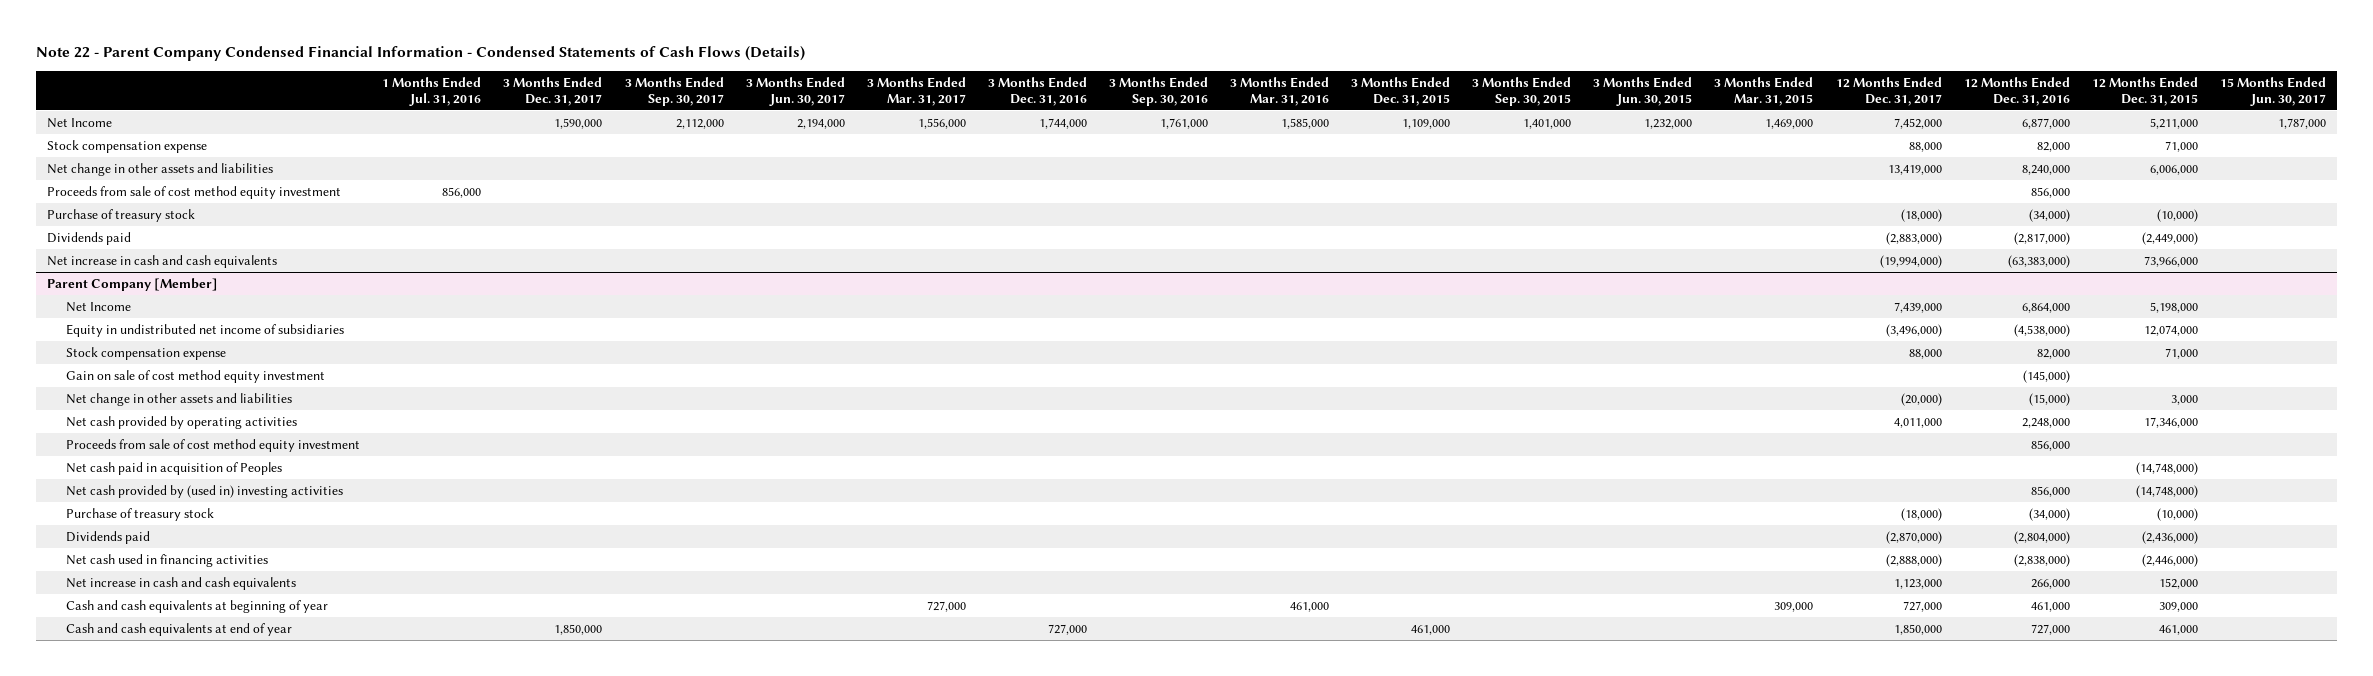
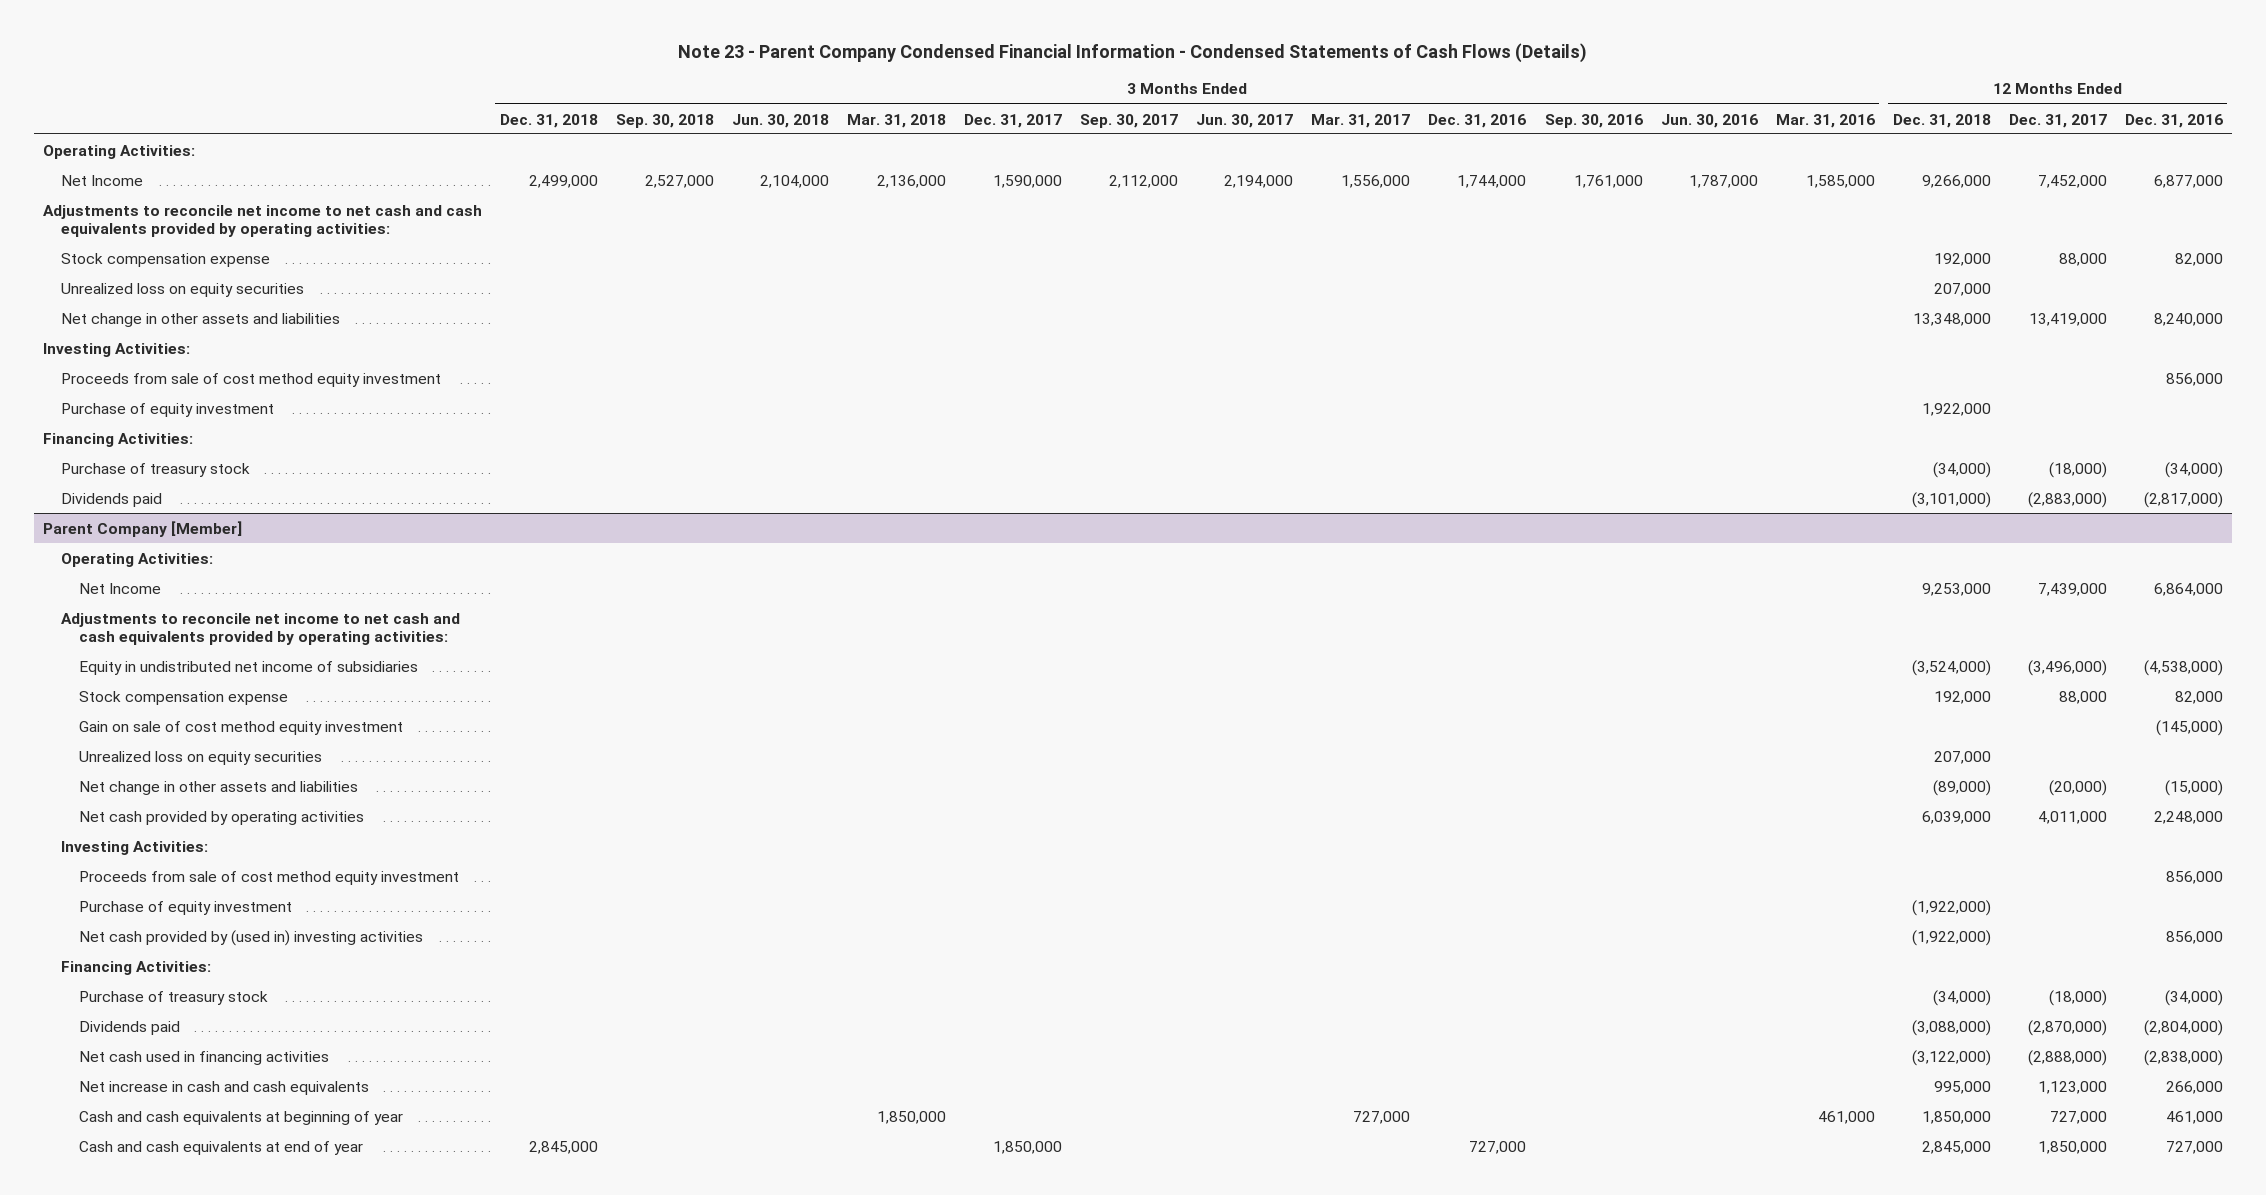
[36,46,806,62] Note 22 - Parent Company Condensed Financial Information - Condensed Statements of Cash Flows (Details) -> [677,43,1587,64] Note 23 - Parent Company Condensed Financial Information - Condensed Statements of Cash Flows (Details)
[382,76,482,106] 1 Months Ended Jul. 31, 2016 -> none
[1351,76,1451,106] 3 Months Ended Dec. 31, 2015 -> none
[1472,76,1572,106] 3 Months Ended Sep. 30, 2015 -> none
[1593,76,1693,106] 3 Months Ended Jun. 30, 2015 -> none
[1714,76,1814,106] 3 Months Ended Mar. 31, 2015 -> none
[2091,76,2198,106] 12 Months Ended Dec. 31, 2015 -> none
[2219,76,2326,106] 15 Months Ended Jun. 30, 2017 -> none
none -> [499,113,598,128] Dec. 31, 2018
none -> [615,113,714,128] Sep. 30, 2018
none -> [731,113,829,128] Jun. 30, 2018
none -> [847,113,947,128] Mar. 31, 2018
none -> [1660,113,1758,128] Jun. 30, 2016
none -> [1892,113,1991,128] Dec. 31, 2018
none -> [42,144,195,159] Operating Activities:
none -> [42,204,482,237] Adjustments to reconcile net income to net cash and cash equivalents provided by operating activities:
none -> [61,282,305,297] Unrealized loss on equity securities
none -> [42,342,190,357] Investing Activities:
none -> [61,402,275,417] Purchase of equity investment
none -> [42,432,193,447] Financing Activities:
[47,254,278,268] Net increase in cash and cash equivalents -> none
none -> [61,552,214,567] Operating Activities:
none -> [61,612,461,645] Adjustments to reconcile net income to net cash and cash equivalents provided by operating activities:
none -> [79,750,323,765] Unrealized loss on equity securities
none -> [61,840,209,855] Investing Activities:
[66,461,283,475] Net cash paid in acquisition of Peoples -> none
none -> [79,900,293,915] Purchase of equity investment
none -> [61,960,212,975] Financing Activities:

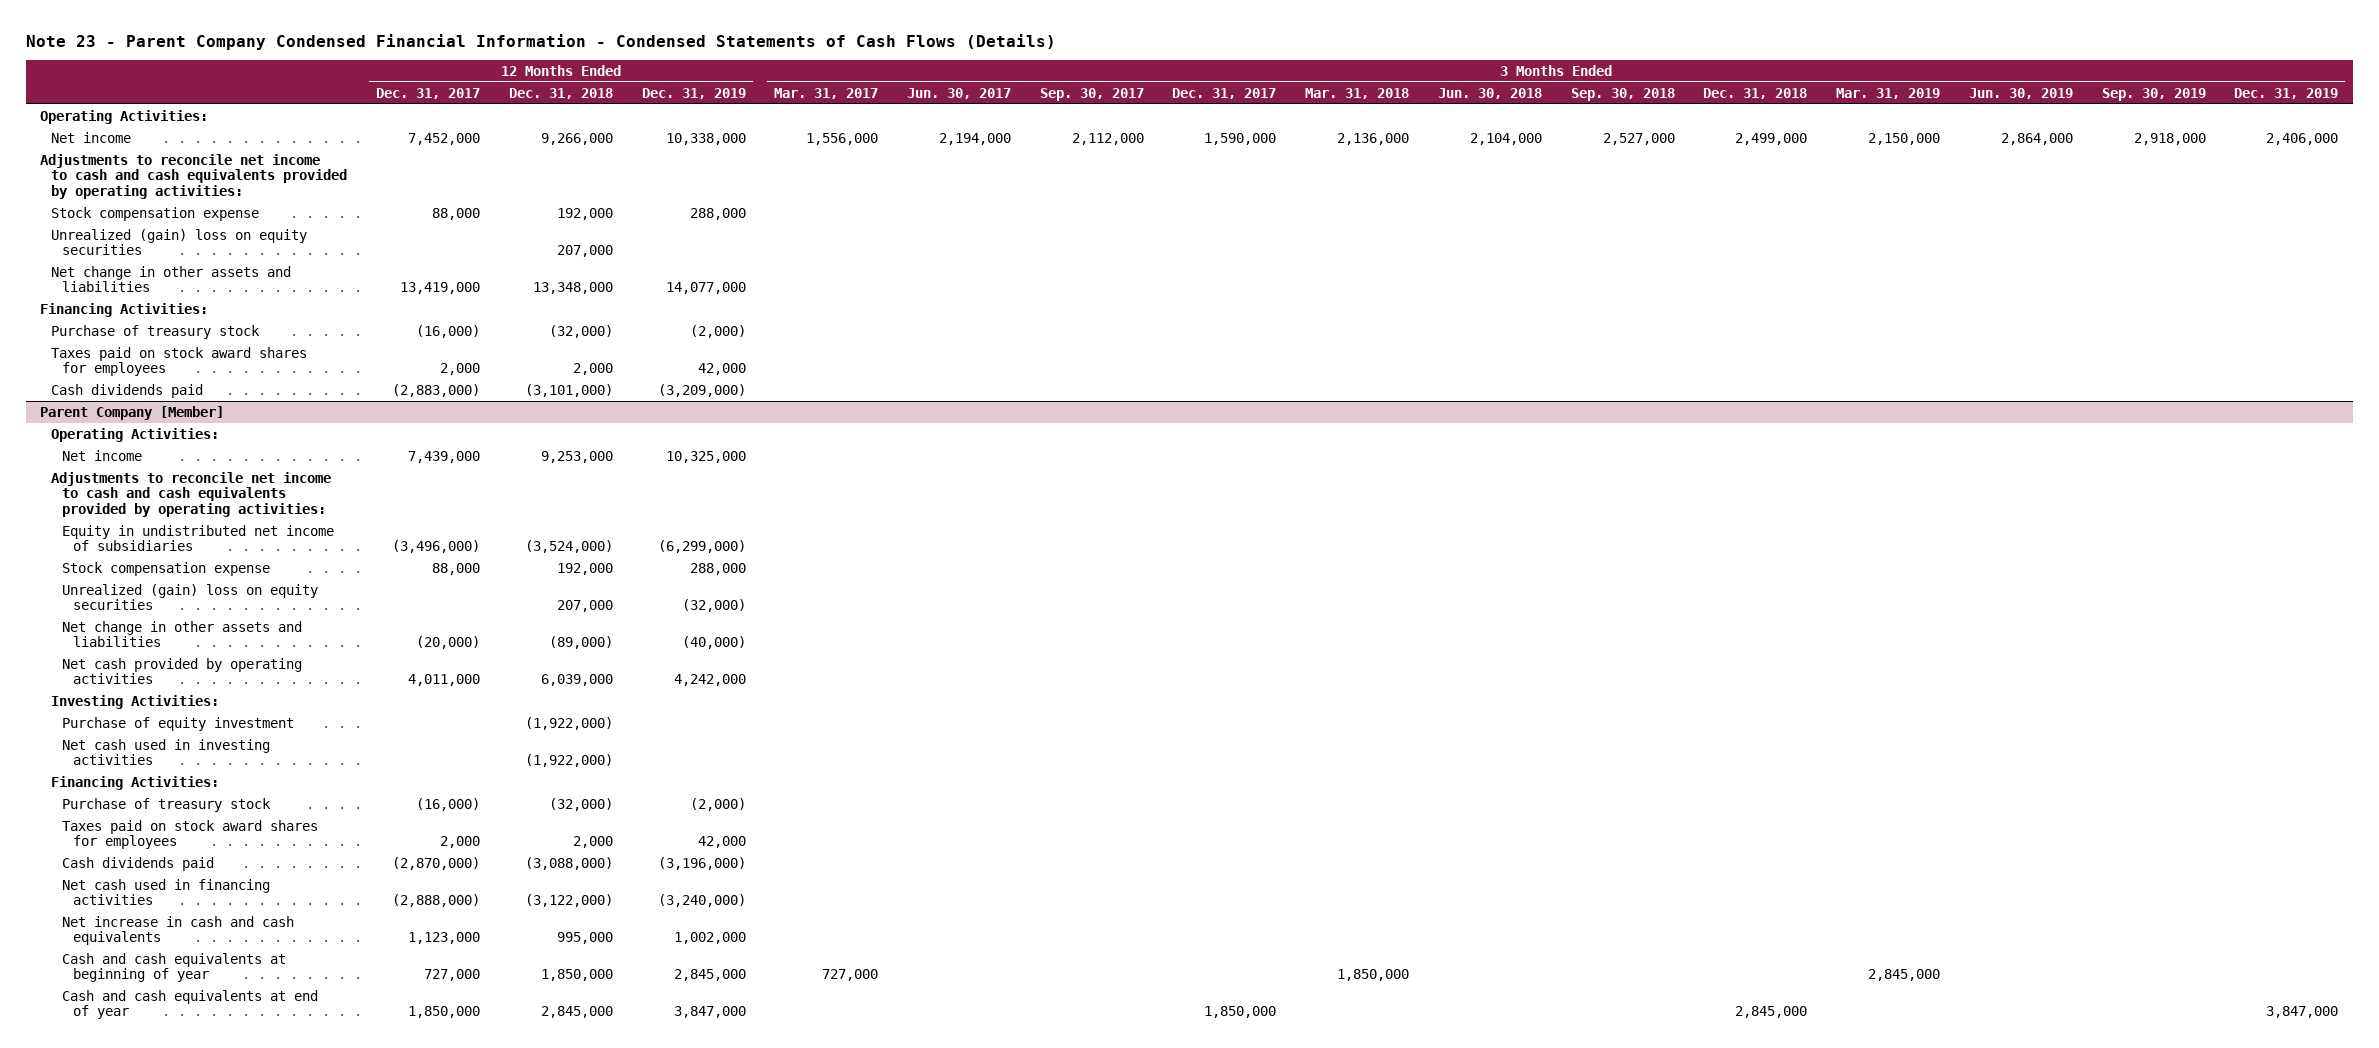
[1428,113,1527,128] Dec. 31, 2016 -> none
[1544,113,1643,128] Sep. 30, 2016 -> none
[1660,113,1758,128] Jun. 30, 2016 -> none
[1775,113,1875,128] Mar. 31, 2016 -> none
[2124,113,2223,128] Dec. 31, 2016 -> none
none -> [641,87,746,99] Dec. 31, 2019
none -> [1836,87,1941,99] Mar. 31, 2019
none -> [1968,87,2073,99] Jun. 30, 2019
none -> [2101,87,2206,101] Sep. 30, 2019
none -> [2234,87,2339,99] Dec. 31, 2019
[61,174,144,186] Net Income -> [51,131,132,143] Net income
[42,204,482,237] Adjustments to reconcile net income to net cash and cash equivalents provided by operating activities: -> [40,153,348,199] Adjustments to reconcile net income to cash and cash equivalents provided by operating activities:
[61,282,305,297] Unrealized loss on equity securities -> [51,228,308,256] Unrealized (gain) loss on equity securities
[42,342,190,357] Investing Activities: -> none
[61,372,442,387] Proceeds from sale of cost method equity investment -> none
[61,402,275,417] Purchase of equity investment -> none
[1932,461,1991,478] (34,000) -> [548,324,613,338] (32,000)
[2048,461,2107,478] (18,000) -> [416,324,481,338] (16,000)
none -> [51,346,308,377] Taxes paid on stock award shares for employees
[61,492,163,507] Dividends paid -> [51,383,204,398] Cash dividends paid
[79,582,162,594] Net Income -> [62,449,143,461] Net income
[61,612,461,645] Adjustments to reconcile net income to net cash and cash equivalents provided by operating activities: -> [51,471,332,517] Adjustments to reconcile net income to cash and cash equivalents provided by operating activities:
[79,720,404,735] Gain on sale of cost method equity investment -> none
[79,750,323,765] Unrealized loss on equity securities -> [62,583,319,611] Unrealized (gain) loss on equity securities
[79,870,460,885] Proceeds from sale of cost method equity investment -> none
[79,929,424,946] Net cash provided by (used in) investing activities -> [62,738,271,766] Net cash used in investing activities
[1932,989,1991,1006] (34,000) -> [548,797,613,811] (32,000)
[2048,989,2107,1006] (18,000) -> [416,797,481,811] (16,000)
none -> [62,819,319,850] Taxes paid on stock award shares for employees
[79,1020,181,1035] Dividends paid -> [62,856,215,871] Cash dividends paid

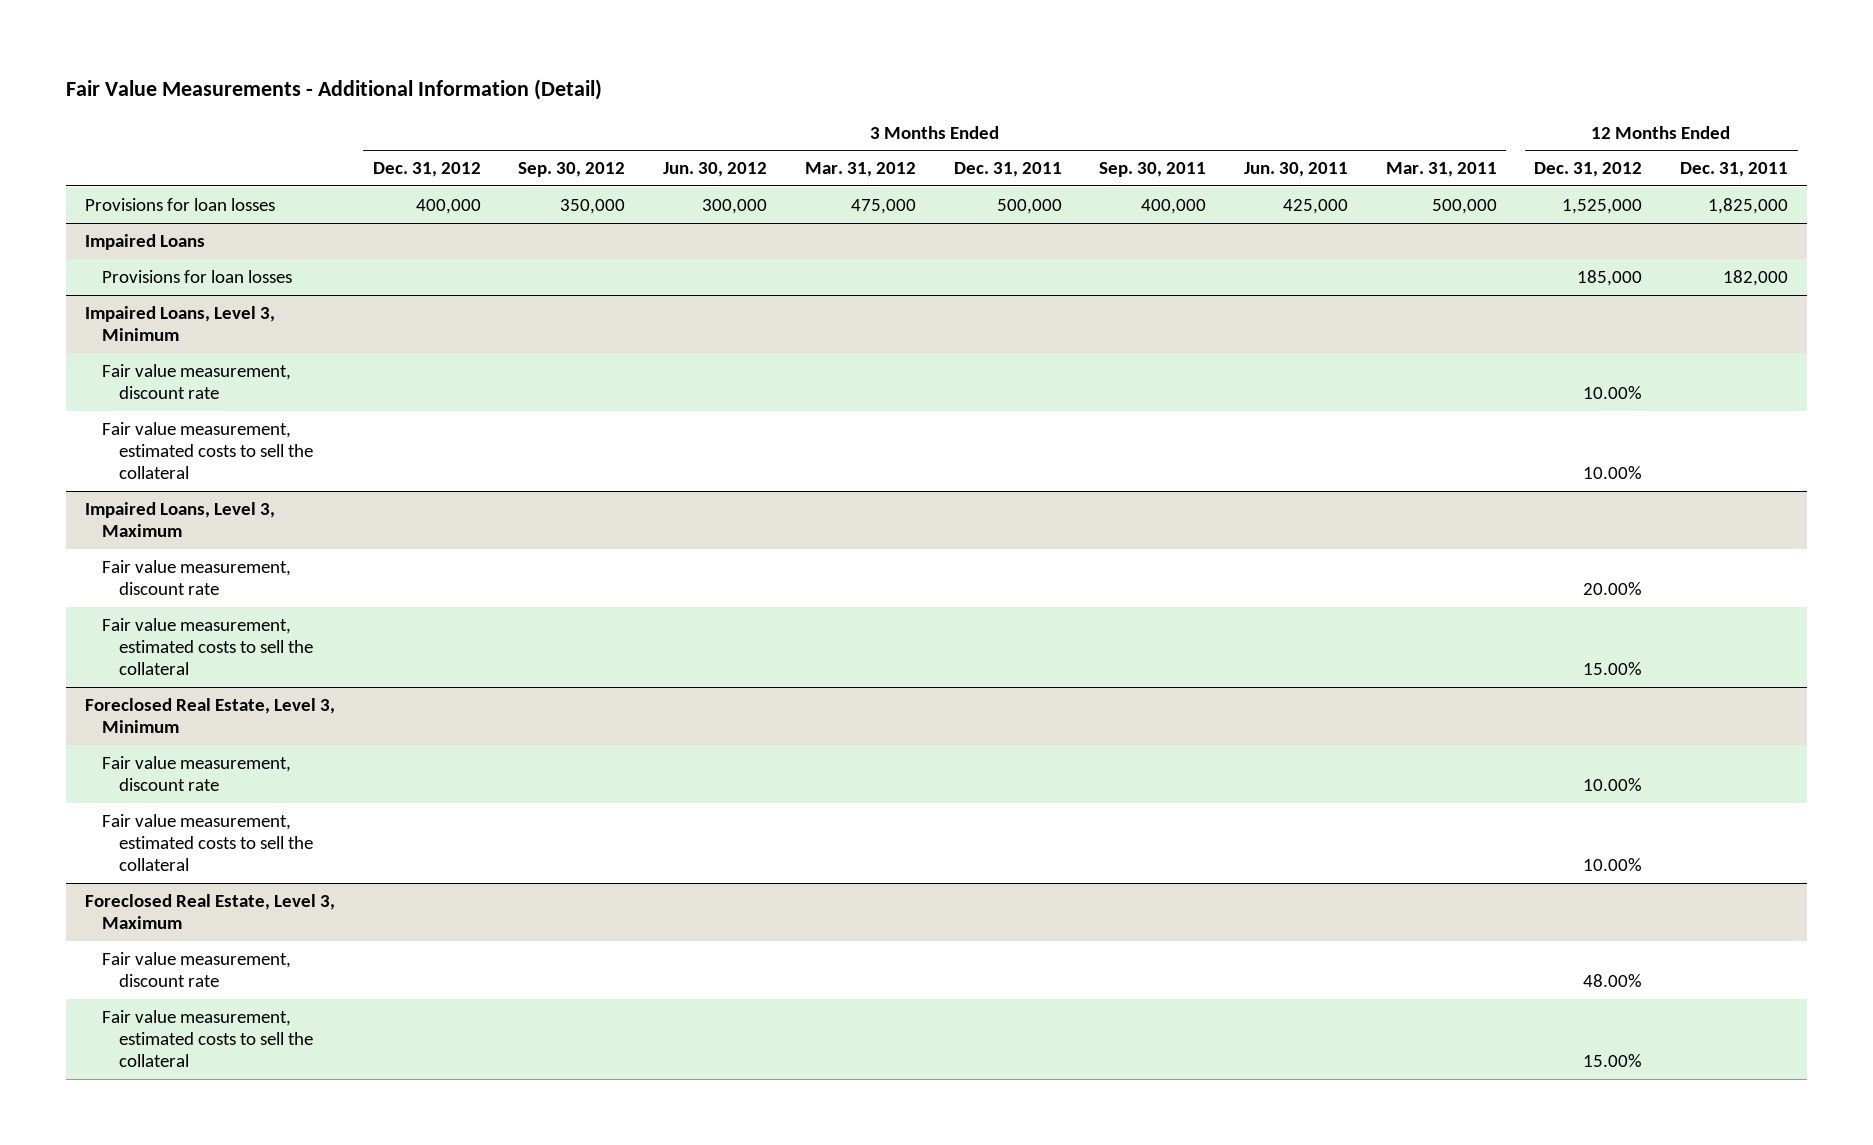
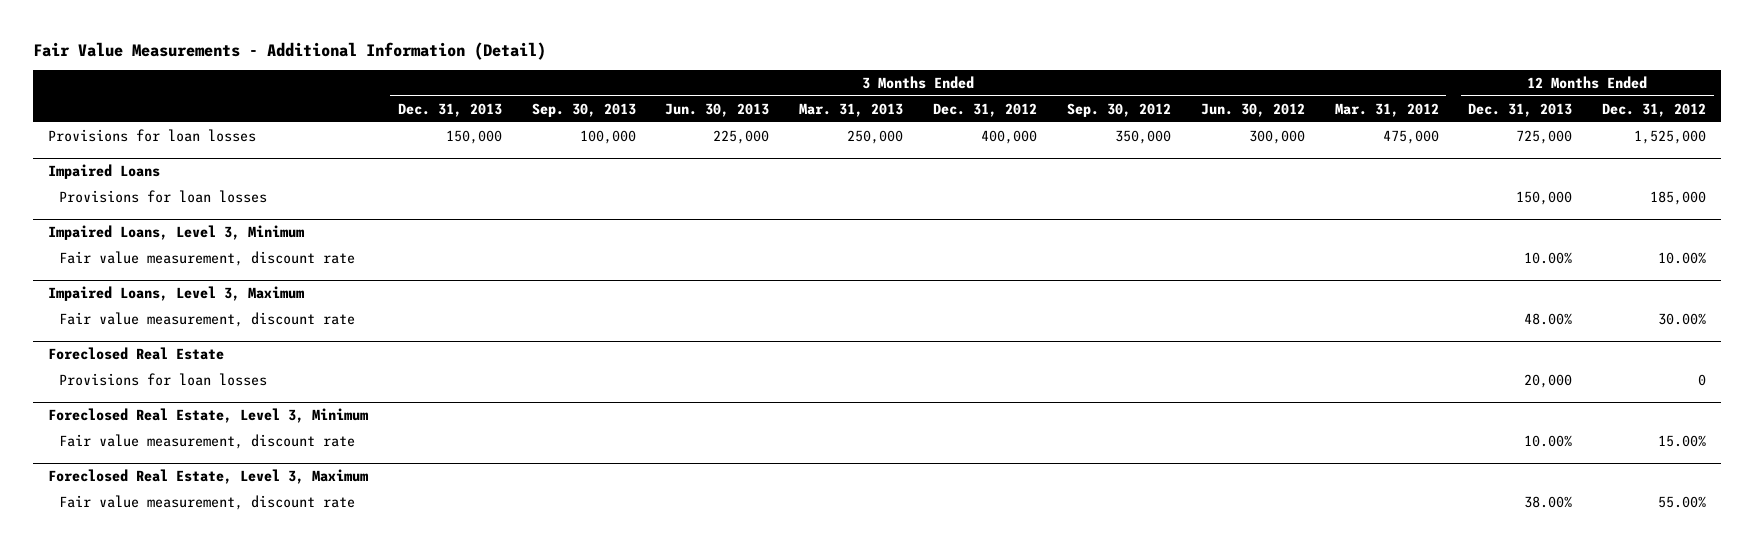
[953,162,1062,178] Dec. 31, 2011 -> none
[1099,162,1207,178] Sep. 30, 2011 -> none
[1243,162,1348,178] Jun. 30, 2011 -> none
[1385,162,1497,178] Mar. 31, 2011 -> none
[1680,162,1789,178] Dec. 31, 2011 -> none
none -> [397,102,502,117] Dec. 31, 2013
none -> [531,102,636,117] Sep. 30, 2013
none -> [665,102,770,117] Jun. 30, 2013
none -> [799,102,904,117] Mar. 31, 2013
none -> [1468,102,1573,117] Dec. 31, 2013
[102,421,314,480] Fair value measurement, estimated costs to sell the collateral -> none
[102,617,314,676] Fair value measurement, estimated costs to sell the collateral -> none
[1583,582,1643,596] 20.00% -> [1658,312,1707,325] 30.00%
none -> [47,347,224,361] Foreclosed Real Estate
none -> [59,372,268,386] Provisions for loan losses
[102,813,314,872] Fair value measurement, estimated costs to sell the collateral -> none
[1583,778,1643,792] 10.00% -> [1658,434,1707,447] 15.00%
[102,1009,314,1068] Fair value measurement, estimated costs to sell the collateral -> none
[1583,974,1643,988] 48.00% -> [1658,495,1707,508] 55.00%

